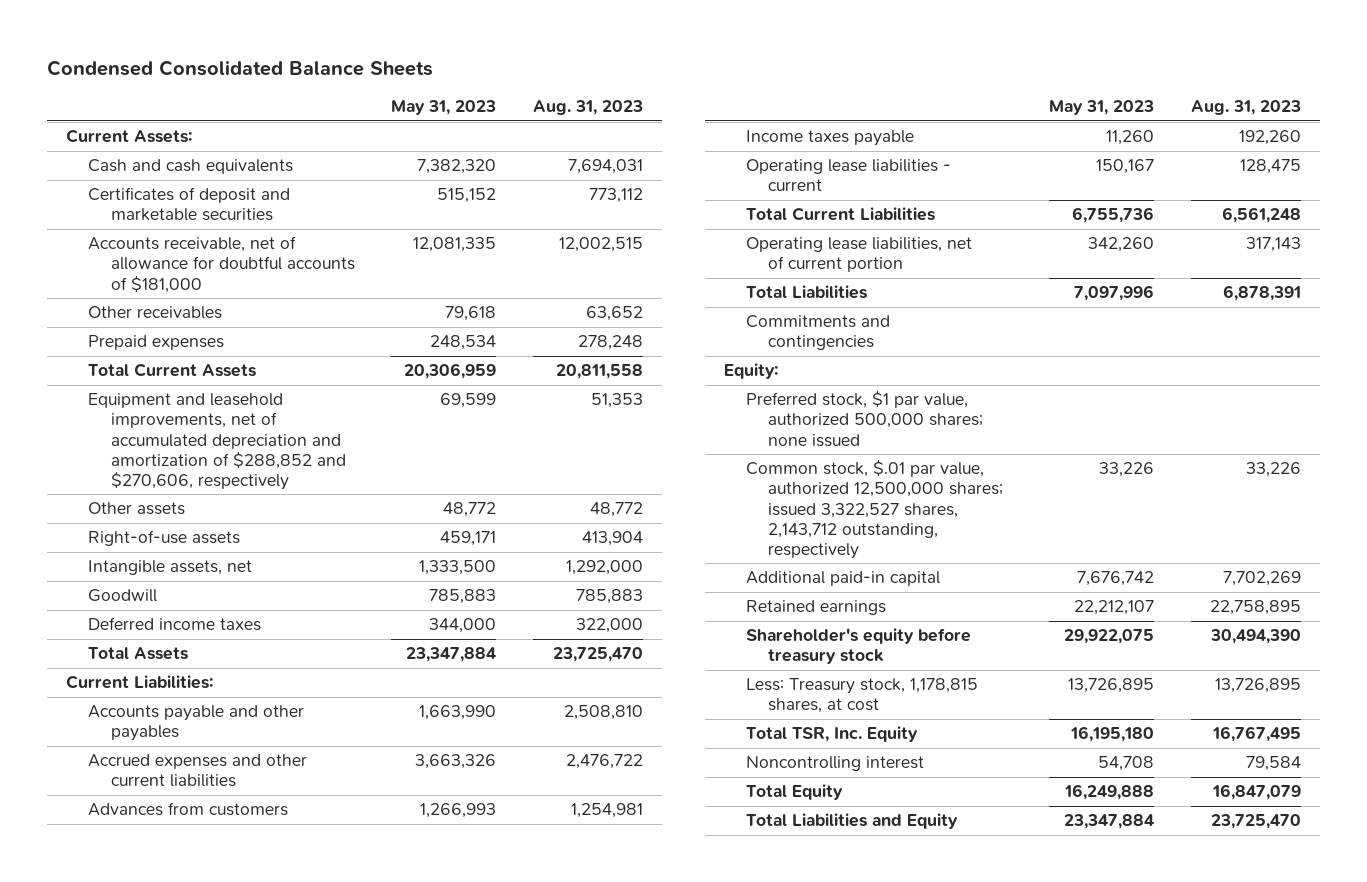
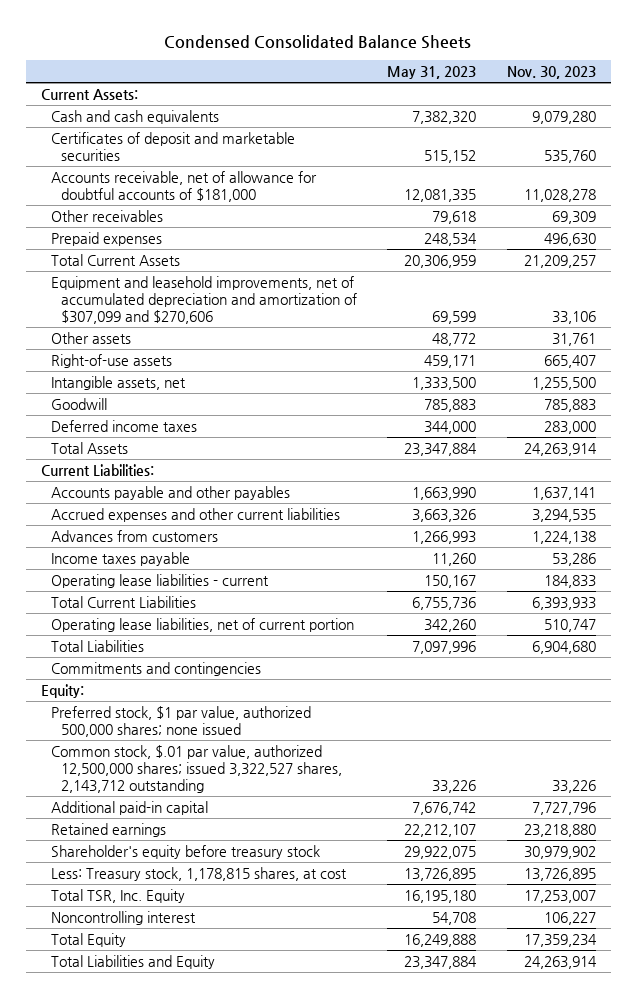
[533,100,644,116] Aug. 31, 2023 -> none
none -> [506,65,596,79] Nov. 30, 2023
[88,393,346,490] Equipment and leasehold improvements, net of accumulated depreciation and amortization of $288,852 and $270,606, respectively -> [51,275,358,324] Equipment and leasehold improvements, net of accumulated depreciation and amortization of $307,099 and $270,606
[746,460,1004,559] Common stock, $.01 par value, authorized 12,500,000 shares; issued 3,322,527 shares, 2,143,712 outstanding, respectively -> [51,744,343,793] Common stock, $.01 par value, authorized 12,500,000 shares; issued 3,322,527 shares, 2,143,712 outstanding

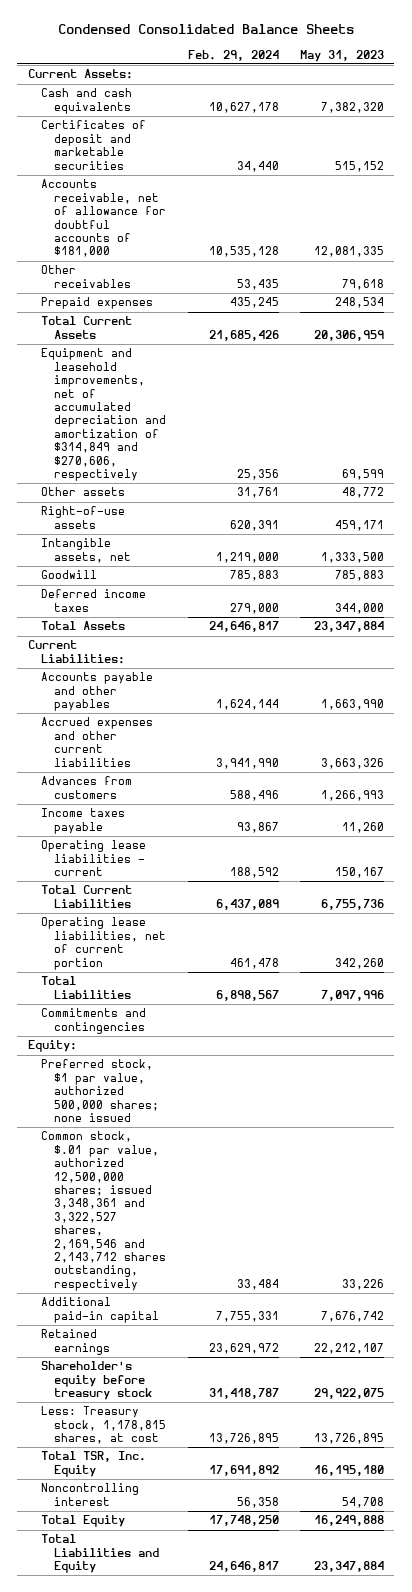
[506,65,596,79] Nov. 30, 2023 -> none
none -> [187,49,279,61] Feb. 29, 2024
[51,275,358,324] Equipment and leasehold improvements, net of accumulated depreciation and amortization of $307,099 and $270,606 -> [41,348,167,481] Equipment and leasehold improvements, net of accumulated depreciation and amortization of $314,849 and $270,606, respectively
[51,744,343,793] Common stock, $.01 par value, authorized 12,500,000 shares; issued 3,322,527 shares, 2,143,712 outstanding -> [41,1131,167,1291] Common stock, $.01 par value, authorized 12,500,000 shares; issued 3,348,361 and 3,322,527 shares, 2,169,546 and 2,143,712 shares outstanding, respectively

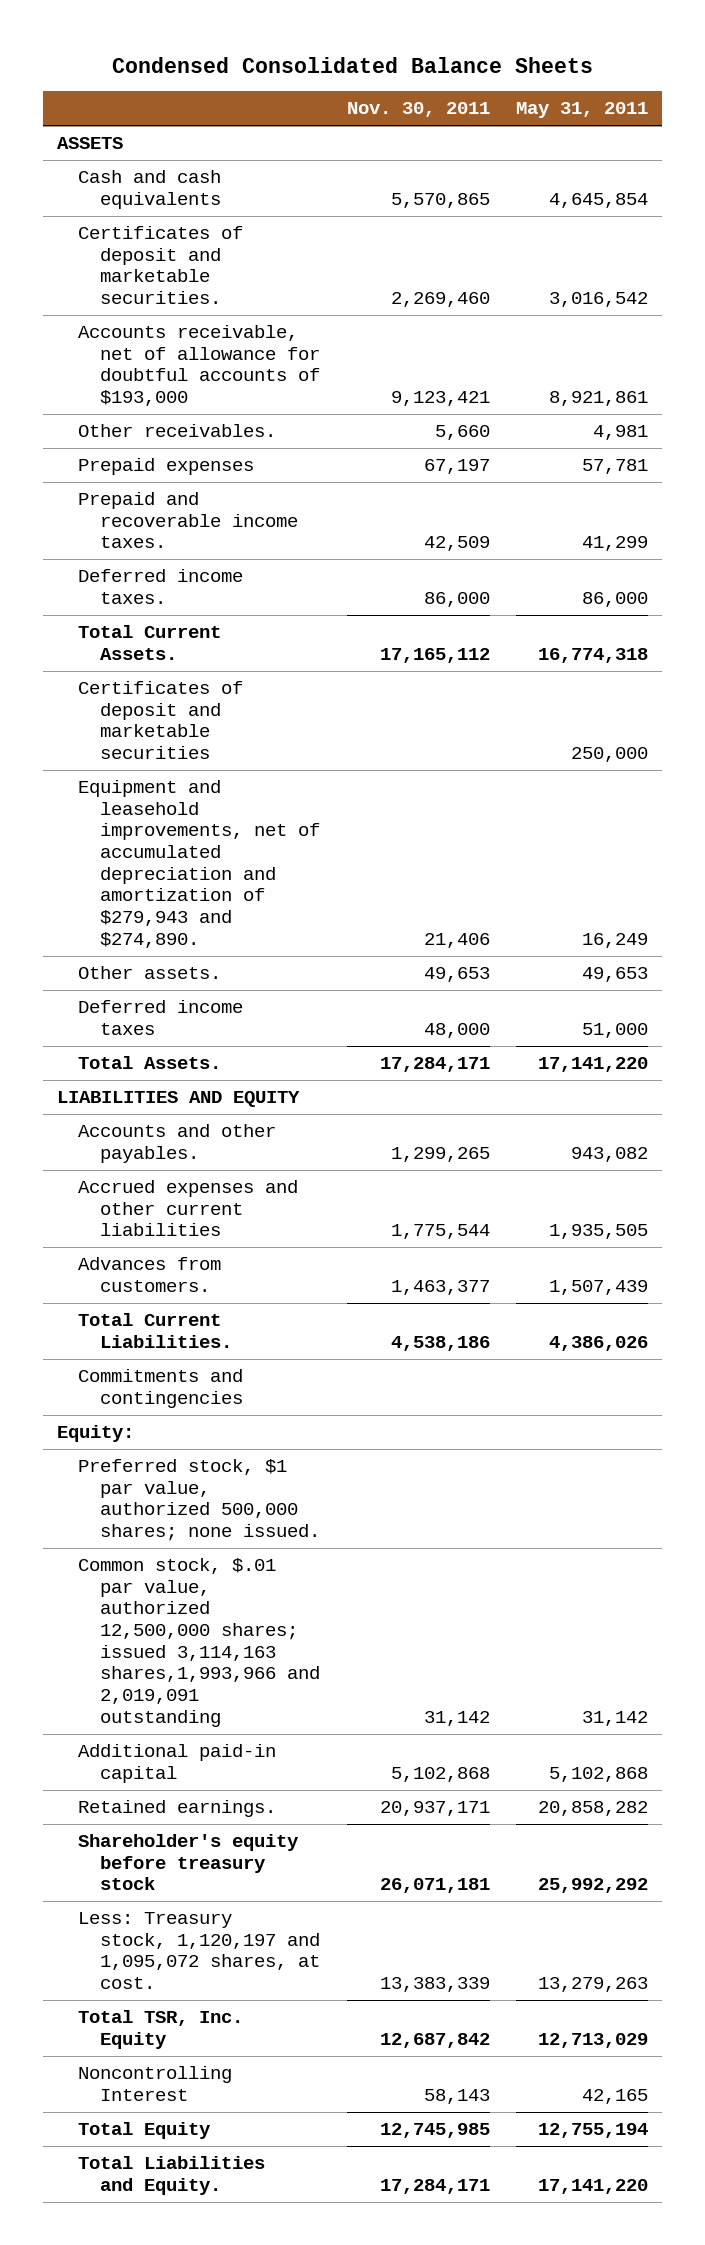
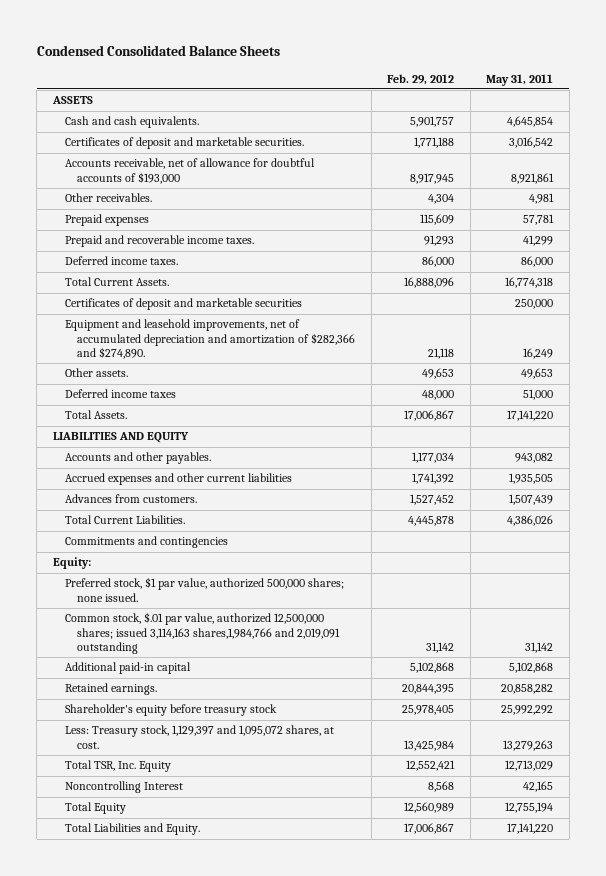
[346,102,490,118] Nov. 30, 2011 -> none
none -> [387,73,455,85] Feb. 29, 2012
[78,170,222,209] Cash and cash equivalents -> [65,116,200,129] Cash and cash equivalents.
[78,780,320,948] Equipment and leasehold improvements, net of accumulated depreciation and amortization of $279,943 and $274,890. -> [65,319,356,359] Equipment and leasehold improvements, net of accumulated depreciation and amortization of $282,366 and $274,890.
[78,1558,320,1727] Common stock, $.01 par value, authorized 12,500,000 shares; issued 3,114,163 shares,1,993,966 and 2,019,091 outstanding -> [65,612,341,654] Common stock, $.01 par value, authorized 12,500,000 shares; issued 3,114,163 shares,1,984,766 and 2,019,091 outstanding
[78,1912,320,1990] Less: Treasury stock, 1,120,197 and 1,095,072 shares, at cost. -> [65,725,335,749] Less: Treasury stock, 1,129,397 and 1,095,072 shares, at cost.

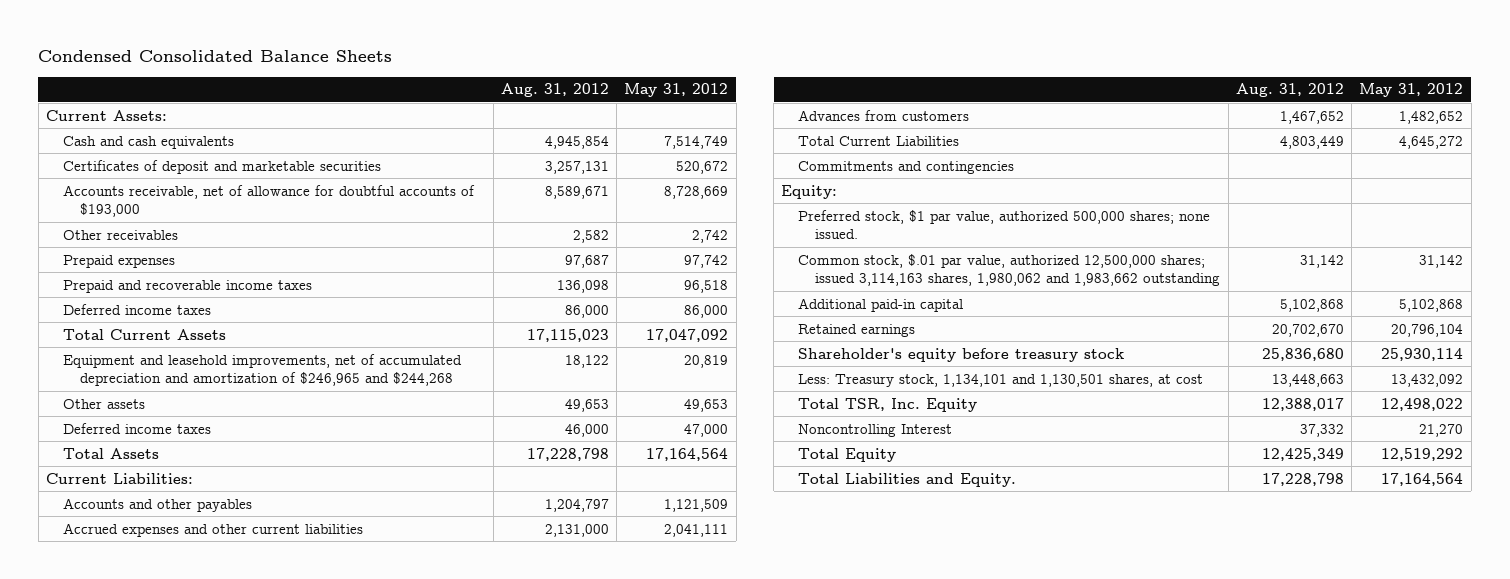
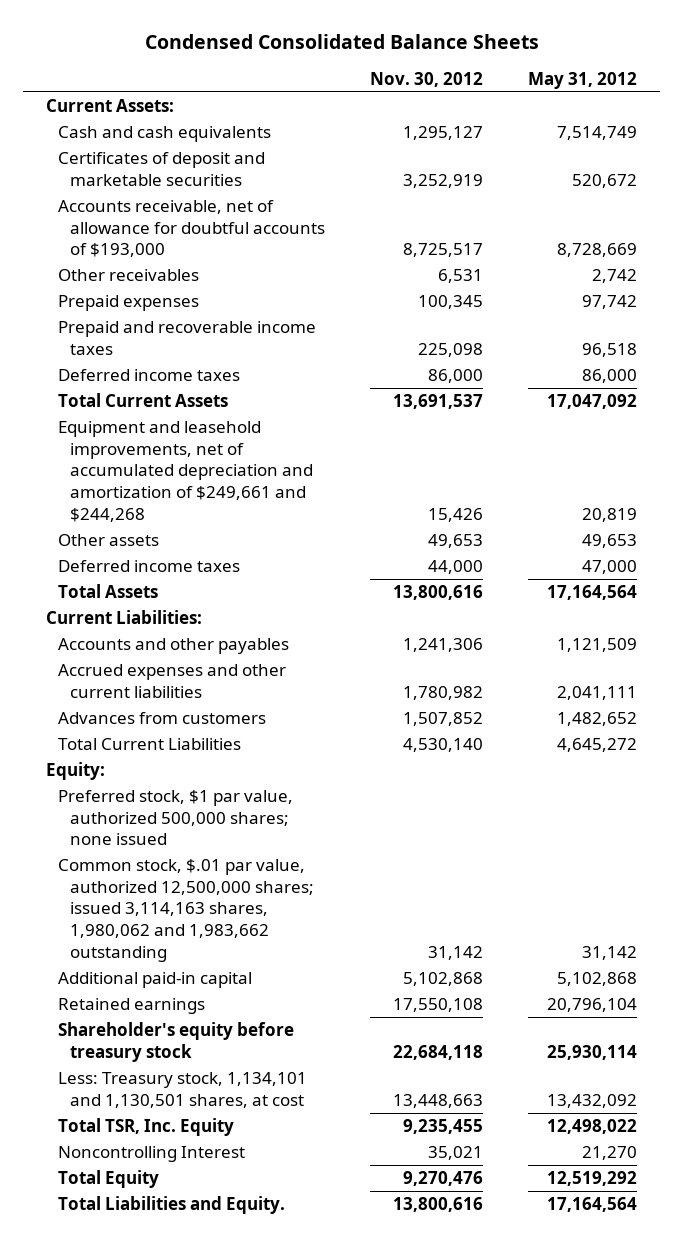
[500,83,609,98] Aug. 31, 2012 -> none
none -> [370,71,484,87] Nov. 30, 2012
[63,353,463,387] Equipment and leasehold improvements, net of accumulated depreciation and amortization of $246,965 and $244,268 -> [57,421,313,522] Equipment and leasehold improvements, net of accumulated depreciation and amortization of $249,661 and $244,268
[798,160,1015,174] Commitments and contingencies -> none
[798,209,1211,240] Preferred stock, $1 par value, authorized 500,000 shares; none issued. -> [57,790,293,846] Preferred stock, $1 par value, authorized 500,000 shares; none issued

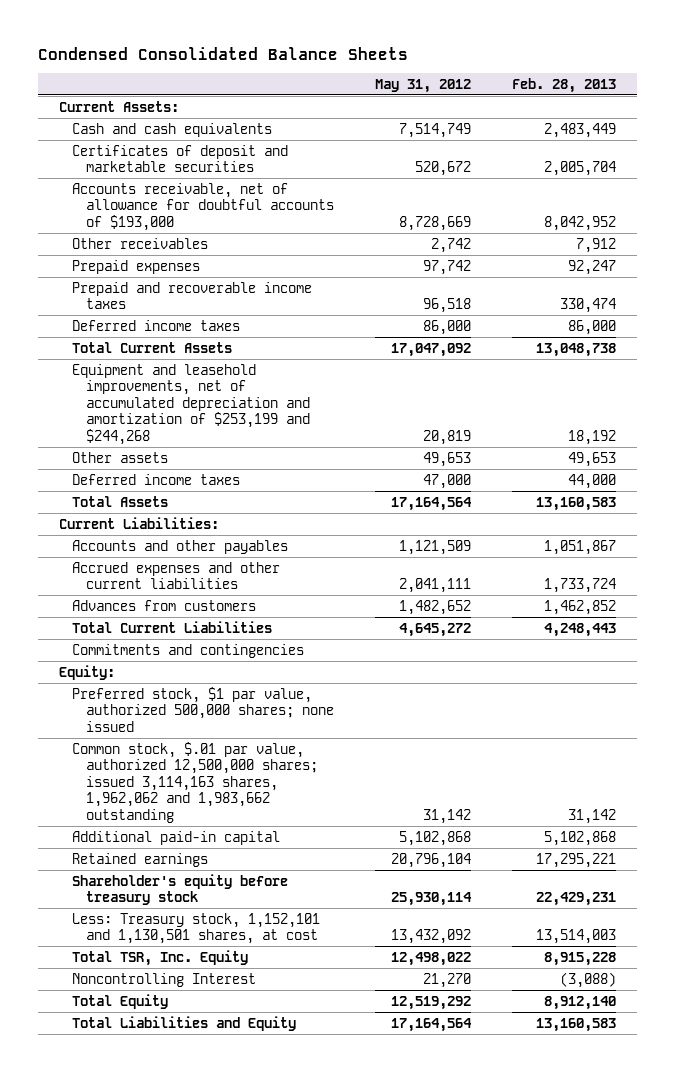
[370,71,484,87] Nov. 30, 2012 -> none
none -> [512,77,617,93] Feb. 28, 2013
[57,421,313,522] Equipment and leasehold improvements, net of accumulated depreciation and amortization of $249,661 and $244,268 -> [72,363,311,445] Equipment and leasehold improvements, net of accumulated depreciation and amortization of $253,199 and $244,268
none -> [72,643,305,658] Commitments and contingencies
[57,859,314,962] Common stock, $.01 par value, authorized 12,500,000 shares; issued 3,114,163 shares, 1,980,062 and 1,983,662 outstanding -> [72,741,319,823] Common stock, $.01 par value, authorized 12,500,000 shares; issued 3,114,163 shares, 1,962,062 and 1,983,662 outstanding
[57,1072,307,1108] Less: Treasury stock, 1,134,101 and 1,130,501 shares, at cost -> [72,912,321,945] Less: Treasury stock, 1,152,101 and 1,130,501 shares, at cost
[57,1196,285,1215] Total Liabilities and Equity. -> [72,1015,297,1031] Total Liabilities and Equity

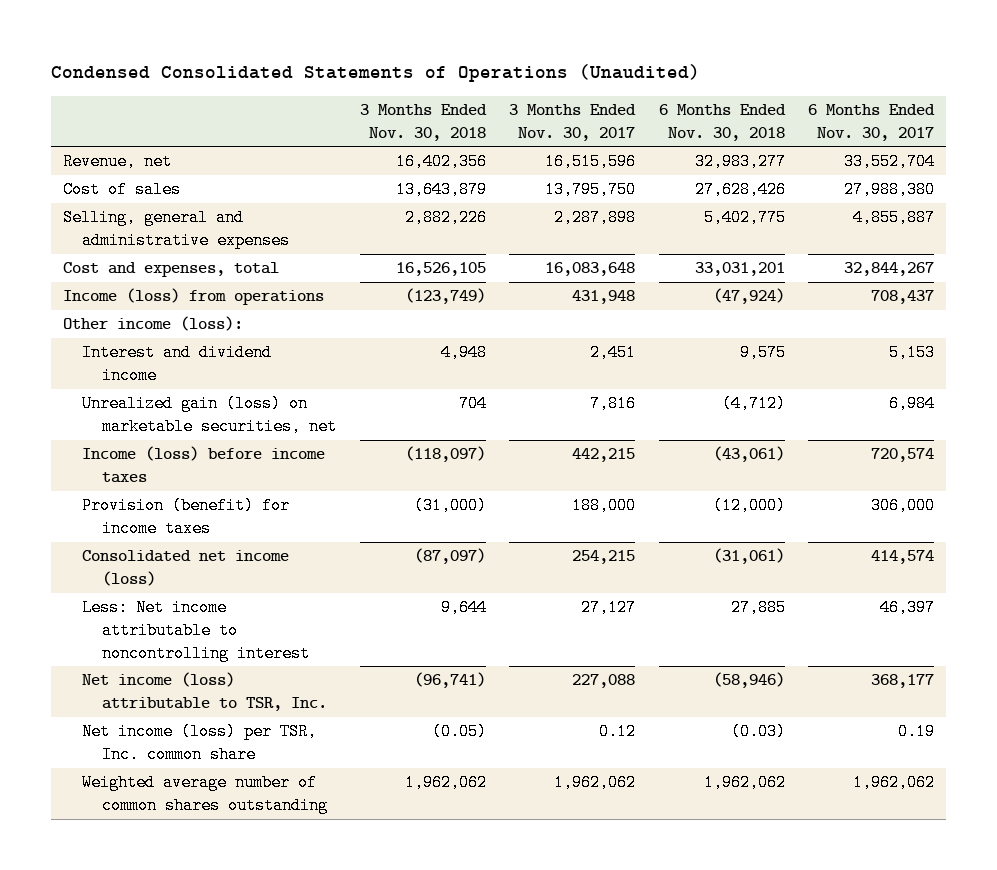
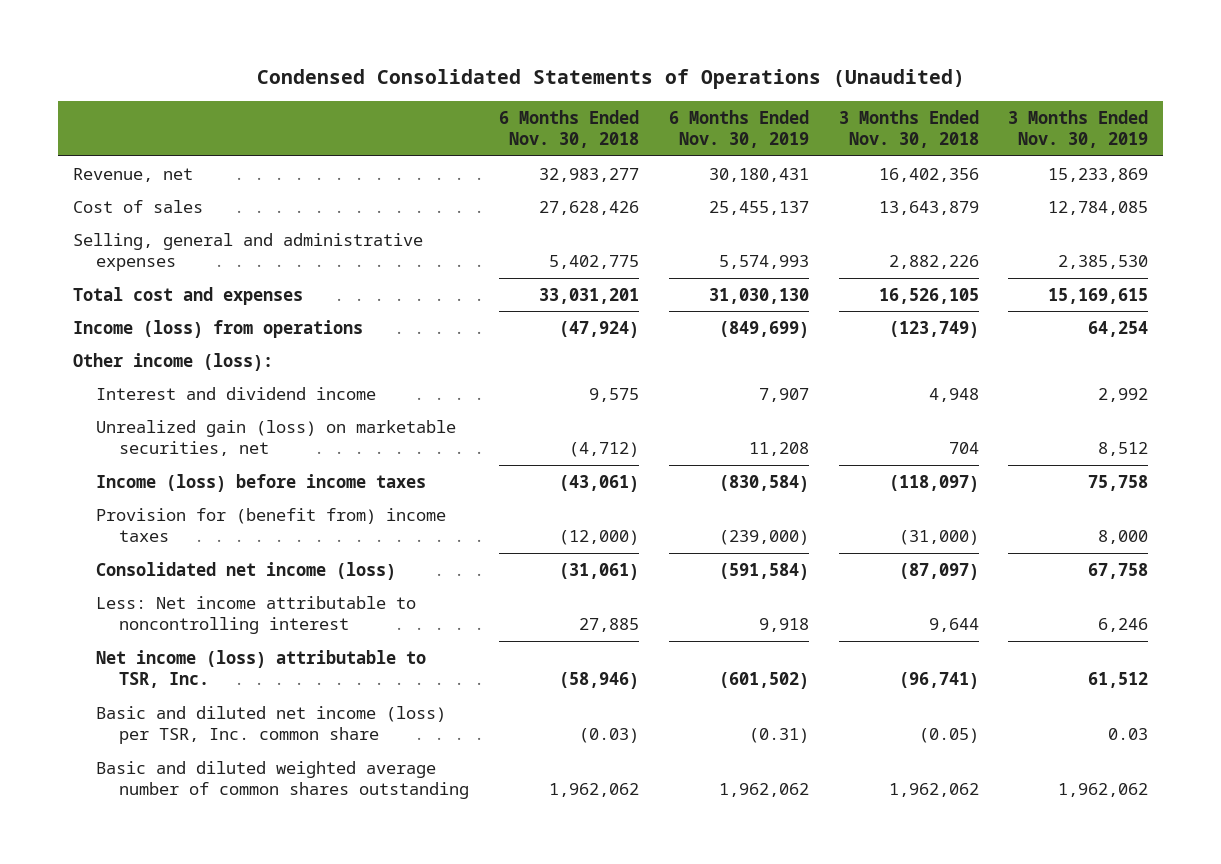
[509,104,637,141] 3 Months Ended Nov. 30, 2017 -> none
[808,104,936,141] 6 Months Ended Nov. 30, 2017 -> none
none -> [668,109,809,149] 6 Months Ended Nov. 30, 2019
none -> [1008,109,1149,149] 3 Months Ended Nov. 30, 2019
[62,262,279,278] Cost and expenses, total -> [73,286,304,305] Total cost and expenses
[82,497,291,537] Provision (benefit) for income taxes -> [95,507,446,543] Provision for (benefit from) income taxes
[82,723,318,763] Net income (loss) per TSR, Inc. common share -> [95,705,446,745] Basic and diluted net income (loss) per TSR, Inc. common share
[82,774,329,814] Weighted average number of common shares outstanding -> [95,760,469,800] Basic and diluted weighted average number of common shares outstanding

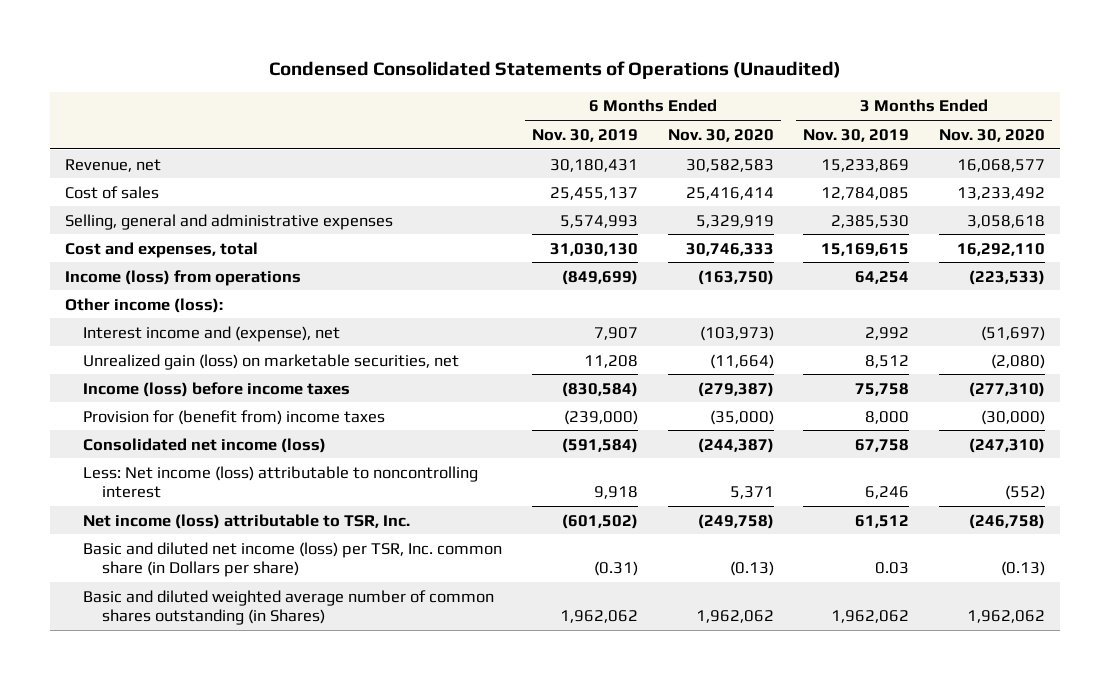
[498,109,639,149] 6 Months Ended Nov. 30, 2018 -> none
[838,109,979,149] 3 Months Ended Nov. 30, 2018 -> none
none -> [667,128,774,142] Nov. 30, 2020
none -> [939,128,1046,142] Nov. 30, 2020
[73,286,304,305] Total cost and expenses -> [64,241,258,258] Cost and expenses, total
[95,386,376,400] Interest and dividend income -> [83,325,341,342] Interest income and (expense), net
[95,595,416,635] Less: Net income attributable to noncontrolling interest -> [83,465,479,499] Less: Net income (loss) attributable to noncontrolling interest
[95,705,446,745] Basic and diluted net income (loss) per TSR, Inc. common share -> [83,541,503,578] Basic and diluted net income (loss) per TSR, Inc. common share (in Dollars per share)
[95,760,469,800] Basic and diluted weighted average number of common shares outstanding -> [83,589,495,626] Basic and diluted weighted average number of common shares outstanding (in Shares)

